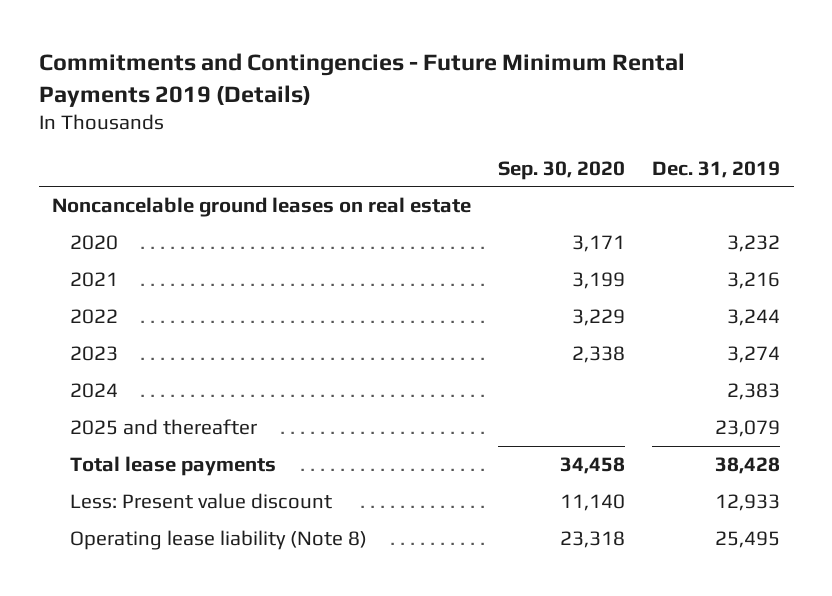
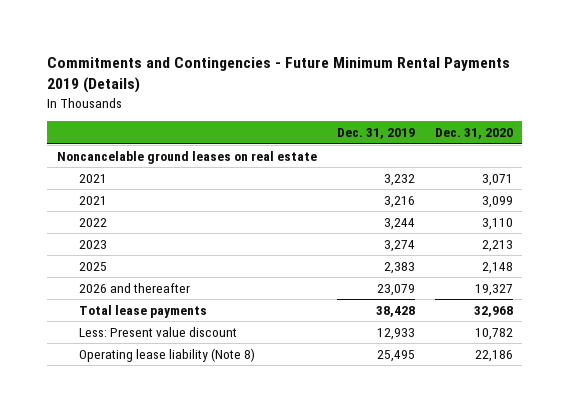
[498,160,626,180] Sep. 30, 2020 -> none
none -> [434,128,513,140] Dec. 31, 2020
[70,234,119,250] 2020 -> [78,173,107,183] 2021
[70,382,119,398] 2024 -> [78,261,107,271] 2025
[70,418,258,435] 2025 and thereafter -> [78,282,190,293] 2026 and thereafter

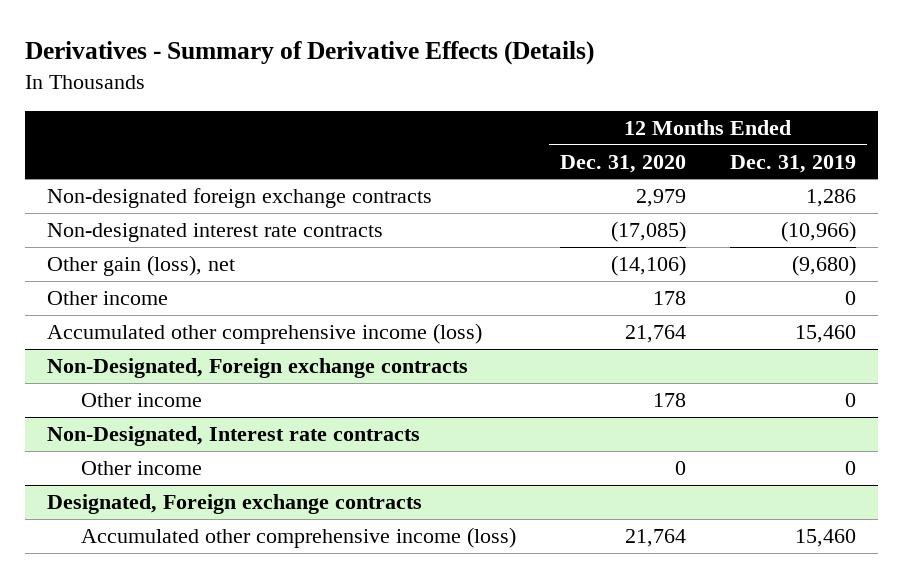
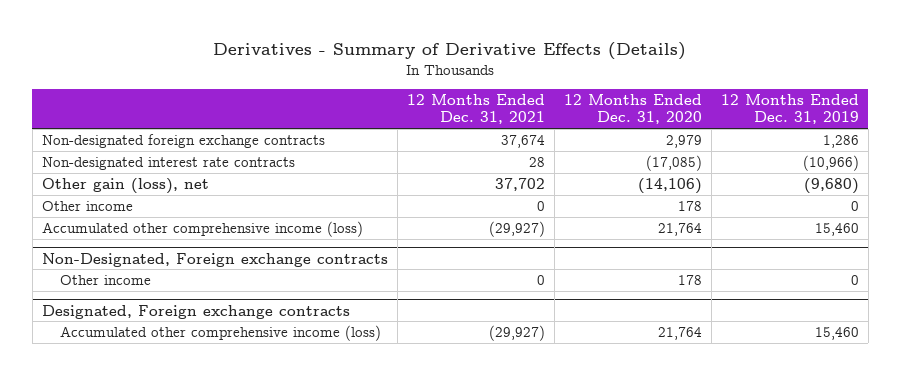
none -> [406,94,545,125] 12 Months Ended Dec. 31, 2021
[46,426,420,447] Non-Designated, Interest rate contracts -> none
[81,461,203,476] Other income -> none

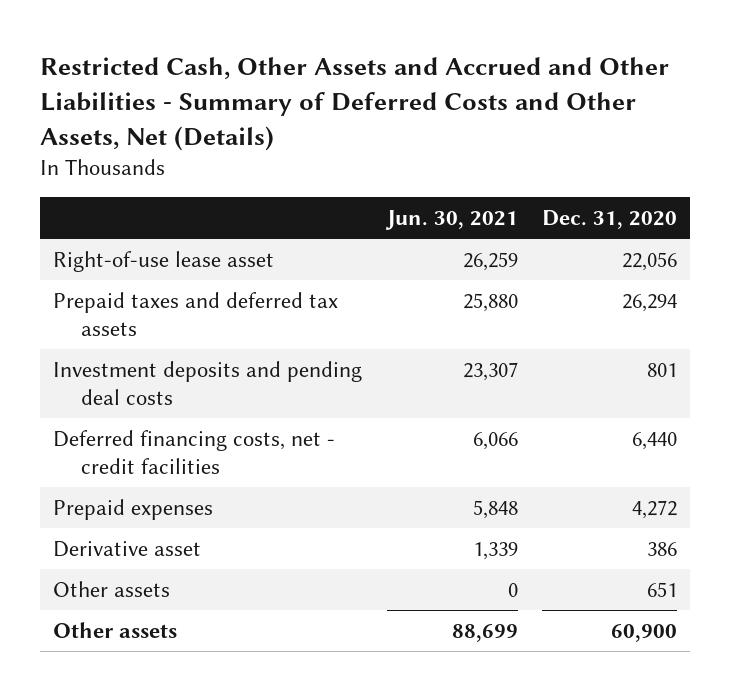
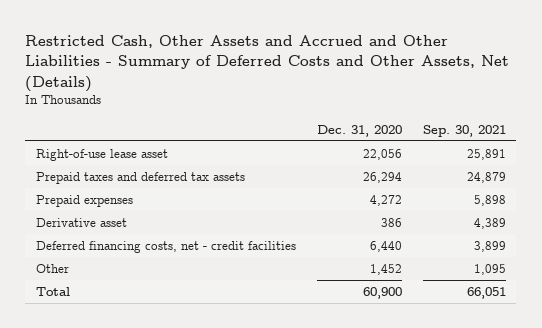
[384,210,518,231] Jun. 30, 2021 -> none
none -> [422,124,506,137] Sep. 30, 2021
[52,360,362,405] Investment deposits and pending deal costs -> none
[52,429,335,474] Deferred financing costs, net - credit facilities -> [35,241,296,254] Deferred financing costs, net - credit facilities
[52,580,170,597] Other assets -> [35,264,69,274] Other
[647,581,678,597] 651 -> [369,264,402,276] 1,452
[52,621,177,638] Other assets -> [35,287,70,297] Total

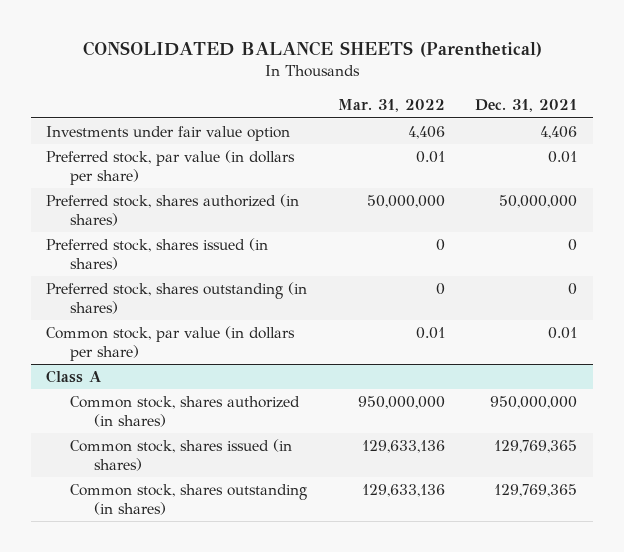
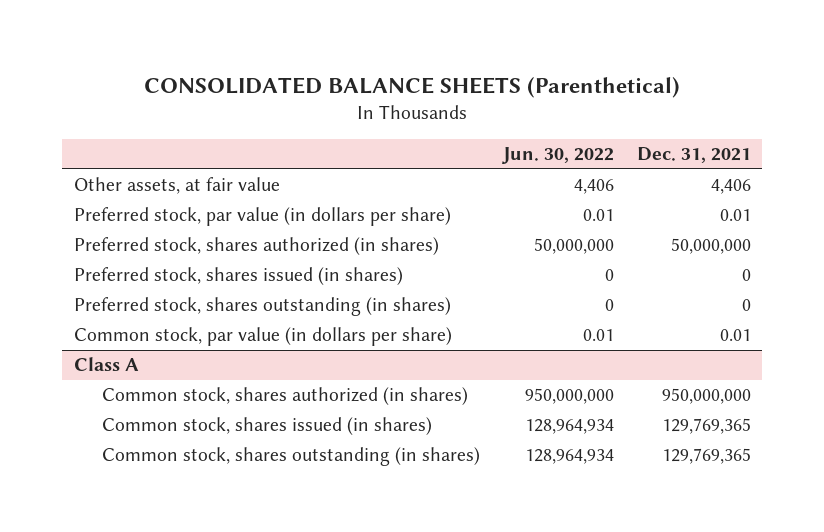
[337,99,445,113] Mar. 31, 2022 -> none
none -> [501,146,614,164] Jun. 30, 2022
[46,126,291,142] Investments under fair value option -> [73,177,280,195] Other assets, at fair value

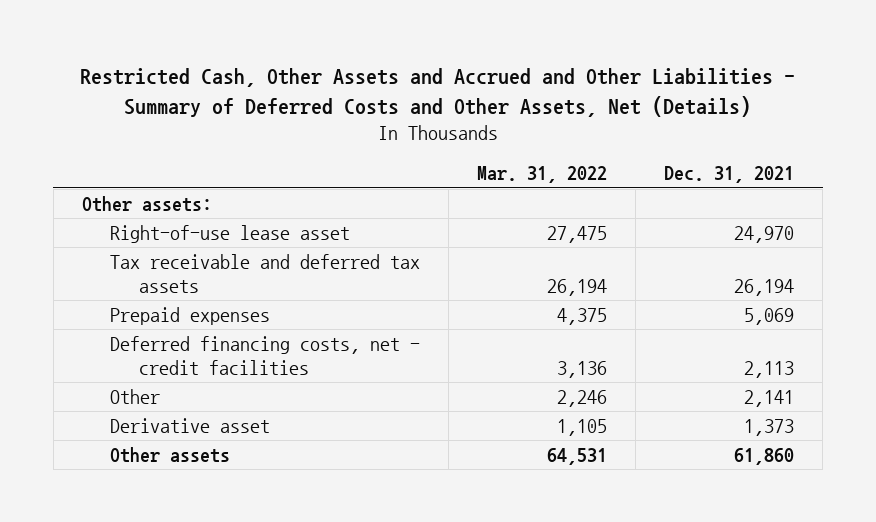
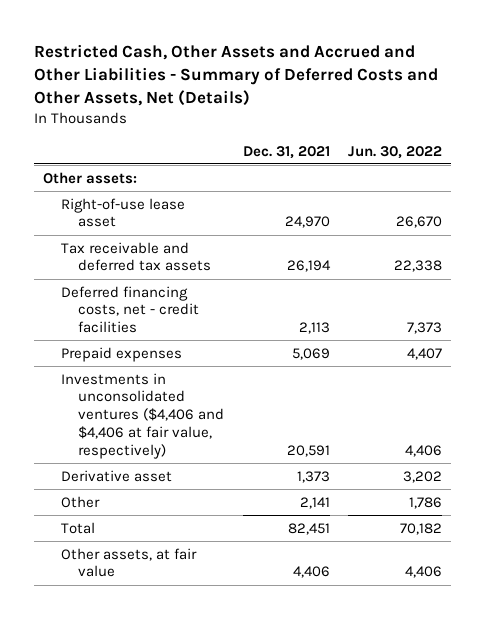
[477,166,608,184] Mar. 31, 2022 -> none
none -> [347,145,442,159] Jun. 30, 2022
[110,306,271,325] Prepaid expenses -> [60,346,182,362] Prepaid expenses
none -> [60,372,225,459] Investments in unconsolidated ventures ($4,406 and $4,406 at fair value, respectively)
[110,446,231,463] Other assets -> none
[110,388,161,404] Other -> [60,495,100,508] Other
none -> [60,521,95,534] Total
none -> [60,547,197,578] Other assets, at fair value

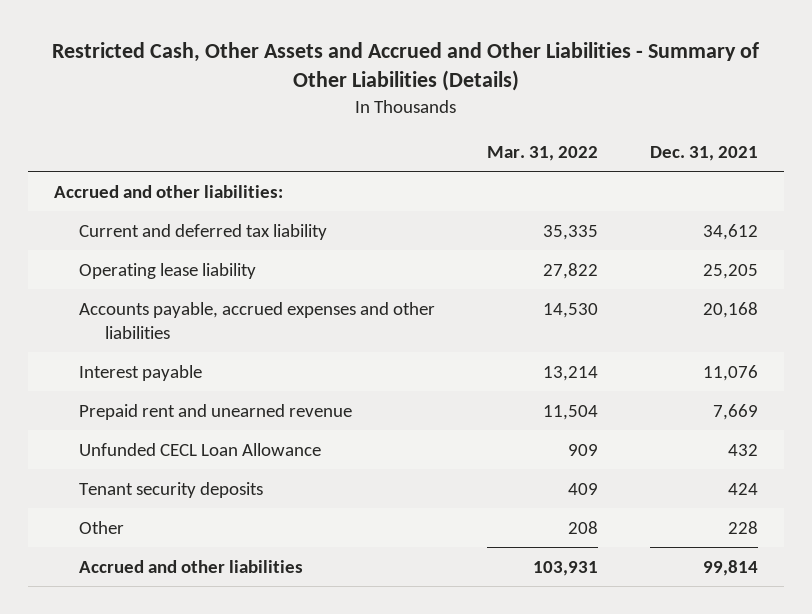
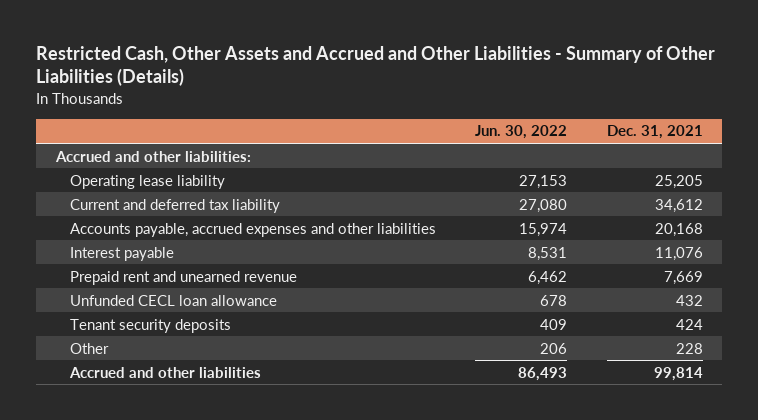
[487,145,599,161] Mar. 31, 2022 -> none
none -> [475,125,568,140] Jun. 30, 2022
[79,223,328,240] Current and deferred tax liability -> [70,198,281,213] Current and deferred tax liability
[79,442,322,456] Unfunded CECL Loan Allowance -> [70,294,278,306] Unfunded CECL loan allowance

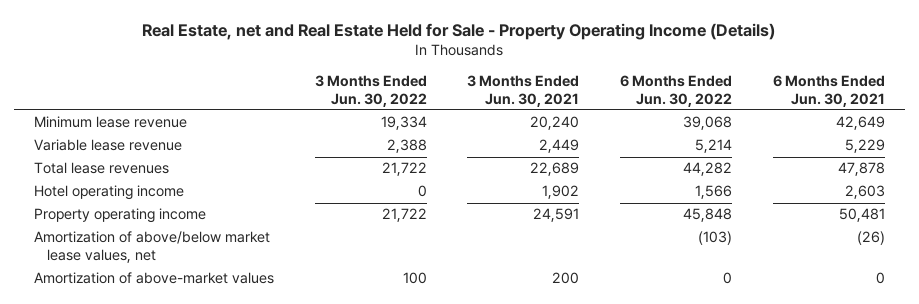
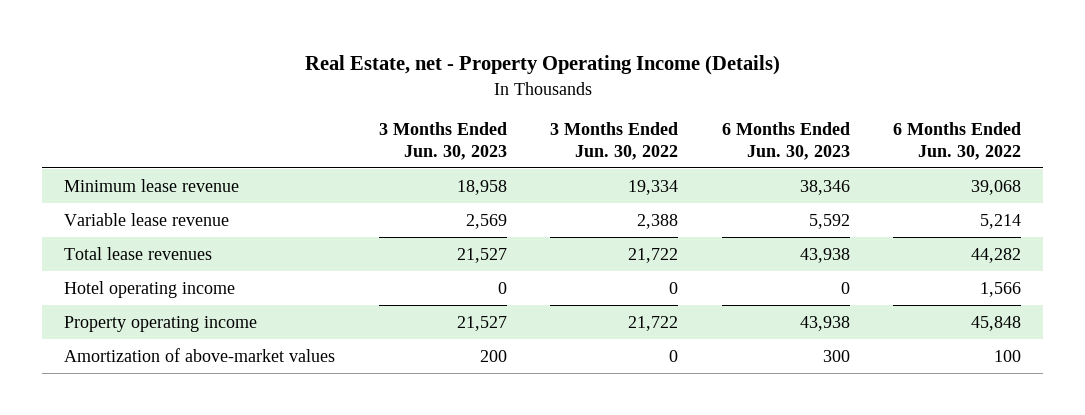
[142,22,776,40] Real Estate, net and Real Estate Held for Sale - Property Operating Income (Details) -> [304,55,780,76] Real Estate, net - Property Operating Income (Details)
[467,74,580,107] 3 Months Ended Jun. 30, 2021 -> none
[772,74,885,107] 6 Months Ended Jun. 30, 2021 -> none
none -> [378,122,507,160] 3 Months Ended Jun. 30, 2023
none -> [721,122,850,160] 6 Months Ended Jun. 30, 2023
[33,231,270,264] Amortization of above/below market lease values, net -> none
[402,272,427,285] 100 -> [669,349,679,362] 0
[723,272,733,285] 0 -> [994,349,1022,362] 100

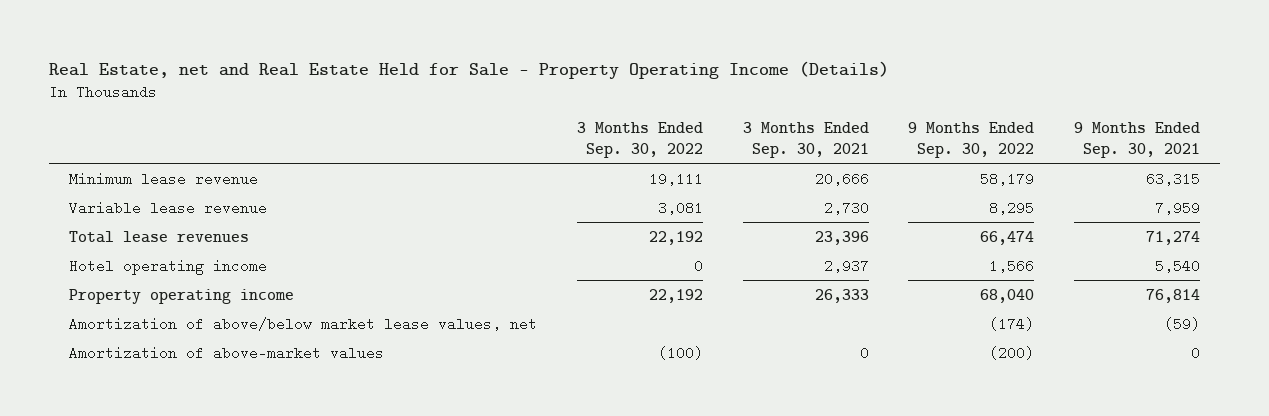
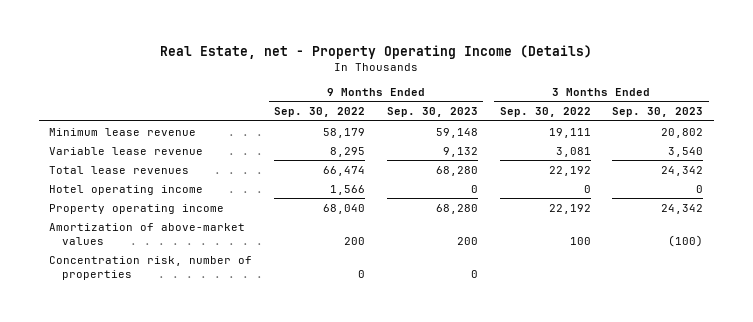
[49,60,890,79] Real Estate, net and Real Estate Held for Sale - Property Operating Income (Details) -> [160,44,593,59] Real Estate, net - Property Operating Income (Details)
[742,121,869,158] 3 Months Ended Sep. 30, 2021 -> none
[1073,121,1200,158] 9 Months Ended Sep. 30, 2021 -> none
none -> [386,107,478,118] Sep. 30, 2023
none -> [612,107,704,118] Sep. 30, 2023
[69,316,538,331] Amortization of above/below market lease values, net -> none
[657,345,703,360] (100) -> [569,236,591,245] 100
[989,345,1035,360] (200) -> [344,236,366,245] 200
none -> [49,255,253,280] Concentration risk, number of properties

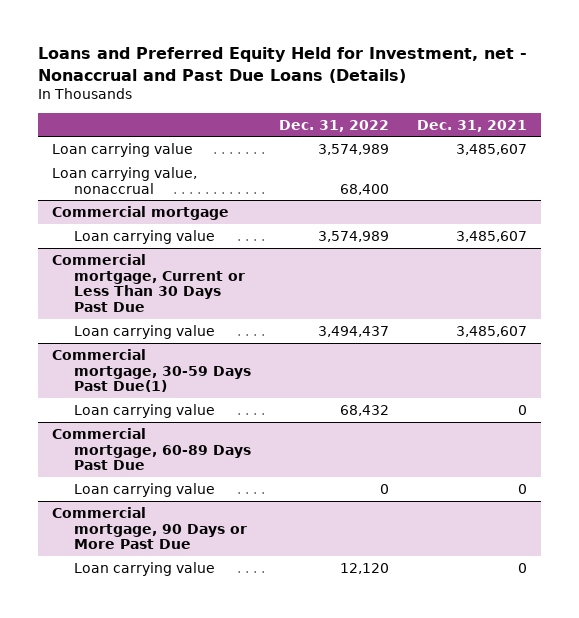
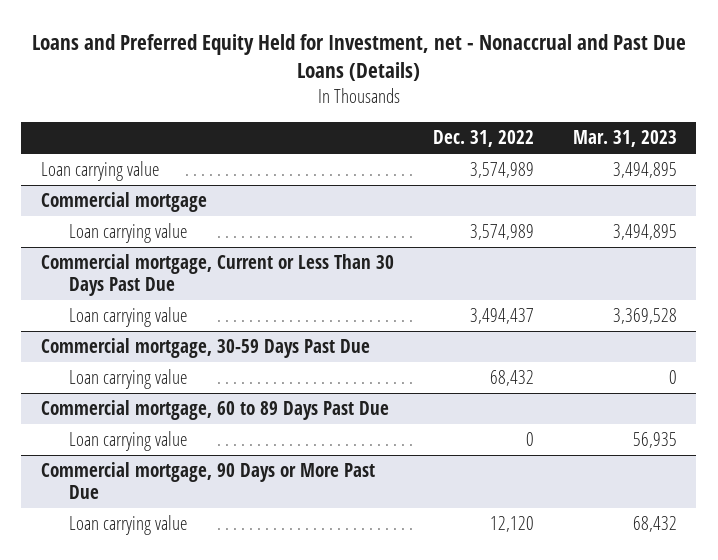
[416,119,527,132] Dec. 31, 2021 -> none
none -> [572,129,677,147] Mar. 31, 2023
[52,166,198,194] Loan carrying value, nonaccrual -> none
[52,348,251,393] Commercial mortgage, 30-59 Days Past Due(1) -> [40,338,370,359] Commercial mortgage, 30-59 Days Past Due
[52,427,251,471] Commercial mortgage, 60-89 Days Past Due -> [40,400,389,421] Commercial mortgage, 60 to 89 Days Past Due

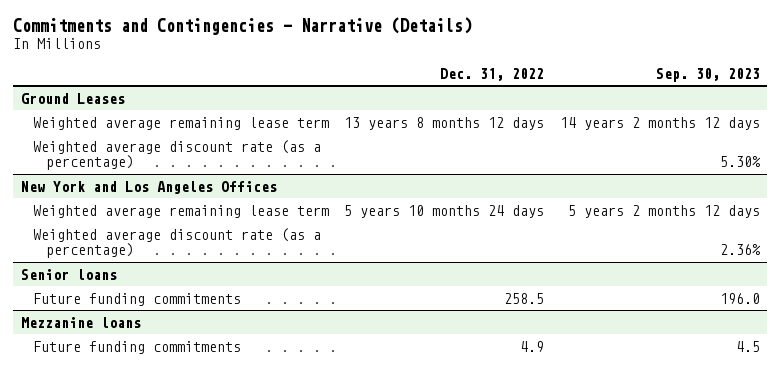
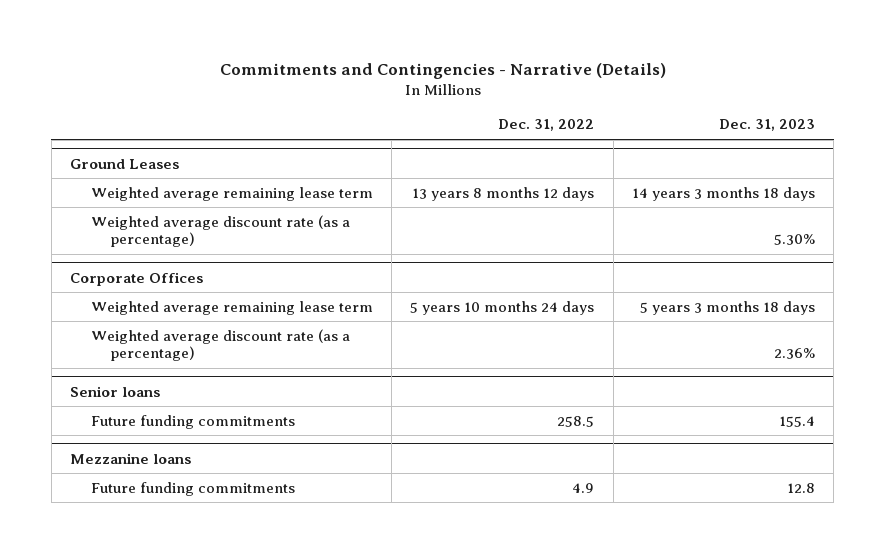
[655,67,760,82] Sep. 30, 2023 -> none
none -> [719,119,816,132] Dec. 31, 2023
[20,180,277,194] New York and Los Angeles Offices -> [70,271,204,286] Corporate Offices

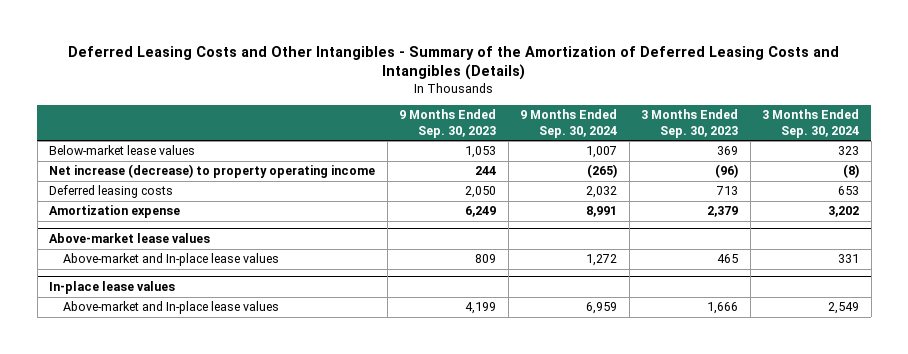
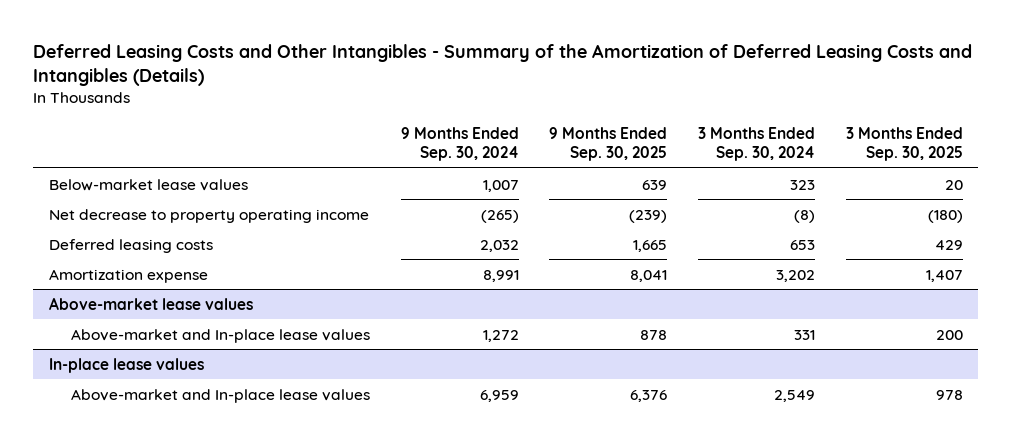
[399,109,497,138] 9 Months Ended Sep. 30, 2023 -> none
[641,109,739,138] 3 Months Ended Sep. 30, 2023 -> none
none -> [549,127,668,162] 9 Months Ended Sep. 30, 2025
none -> [845,127,963,162] 3 Months Ended Sep. 30, 2025
[49,164,376,179] Net increase (decrease) to property operating income -> [48,208,369,223] Net decrease to property operating income

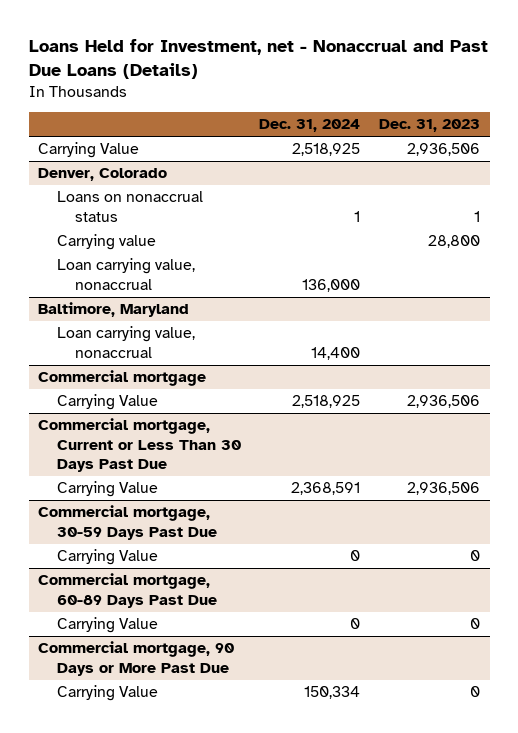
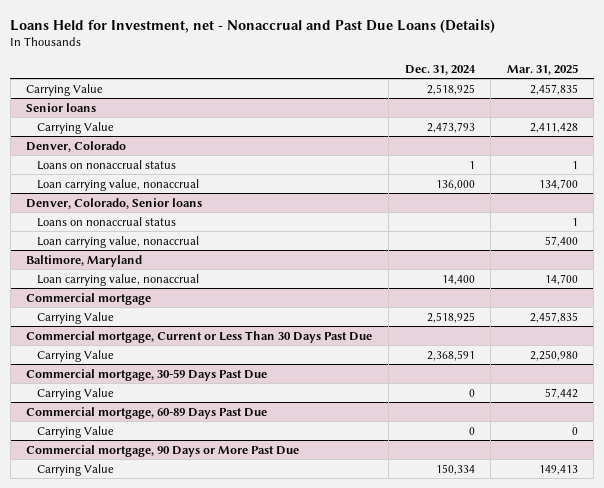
[379,119,481,133] Dec. 31, 2023 -> none
none -> [506,63,578,75] Mar. 31, 2025
none -> [26,102,97,112] Senior loans
none -> [37,121,115,134] Carrying Value
[56,234,156,251] Carrying value -> none
none -> [26,197,203,209] Denver, Colorado, Senior loans
none -> [37,216,177,227] Loans on nonaccrual status
none -> [37,235,200,248] Loan carrying value, nonaccrual

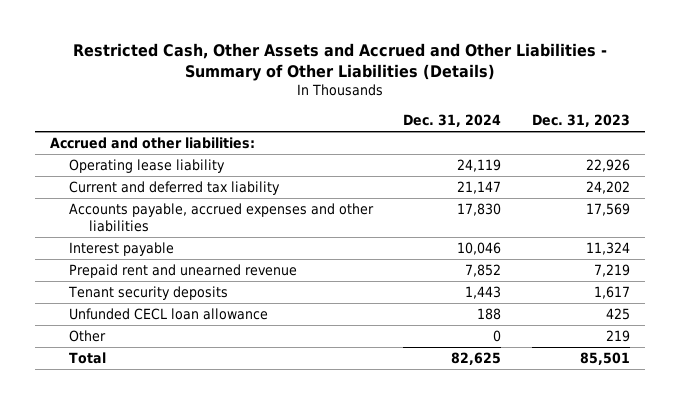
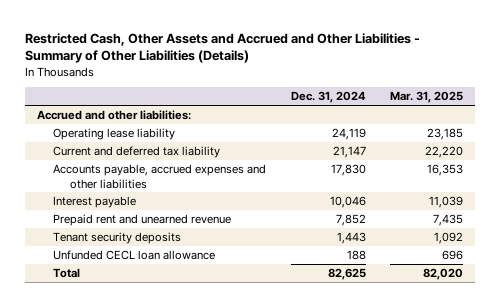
[531,113,630,127] Dec. 31, 2023 -> none
none -> [389,91,463,104] Mar. 31, 2025
[69,330,107,343] Other -> none

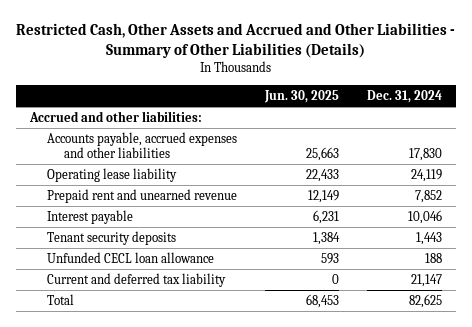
[389,91,463,104] Mar. 31, 2025 -> none
none -> [264,89,340,103] Jun. 30, 2025
[53,127,176,140] Operating lease liability -> [46,167,177,182] Operating lease liability
[53,195,137,208] Interest payable -> [46,209,133,224] Interest payable
[53,145,221,158] Current and deferred tax liability -> [46,272,226,287] Current and deferred tax liability

